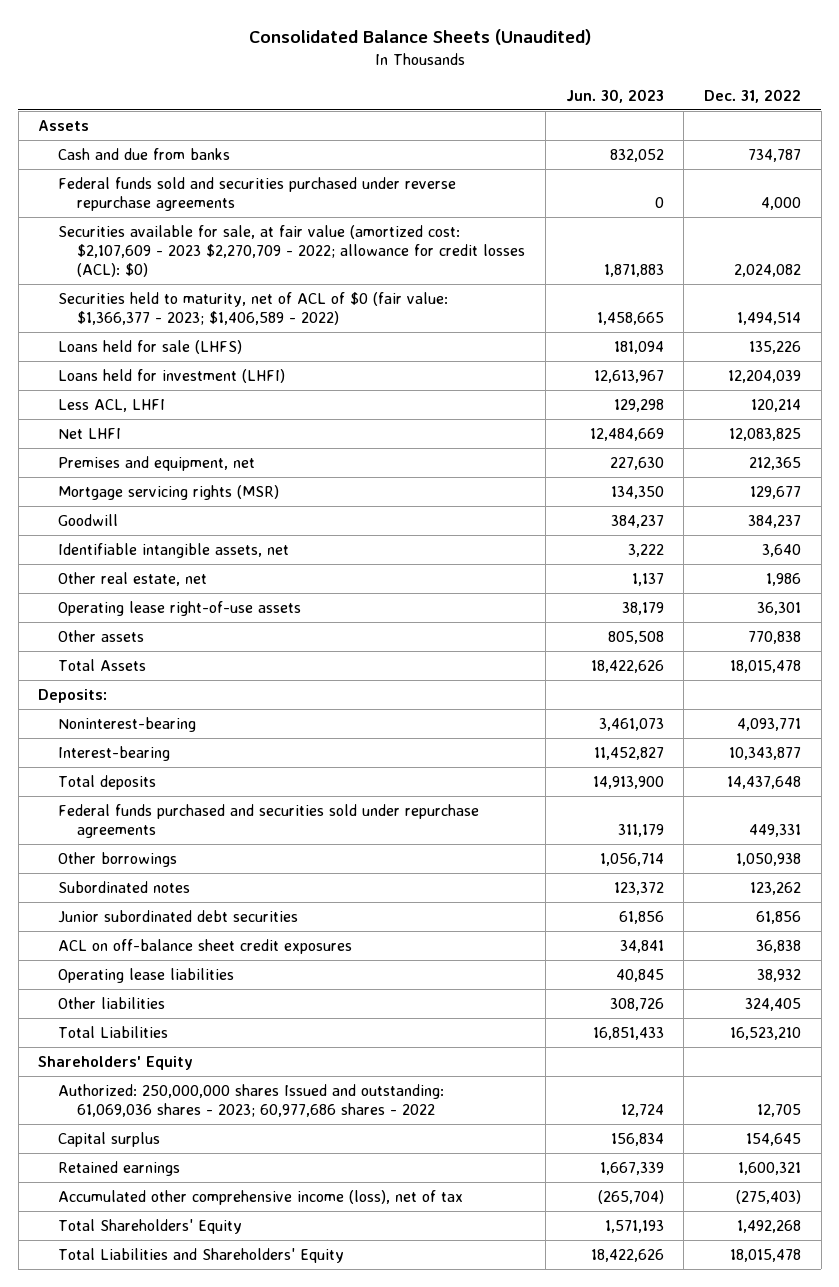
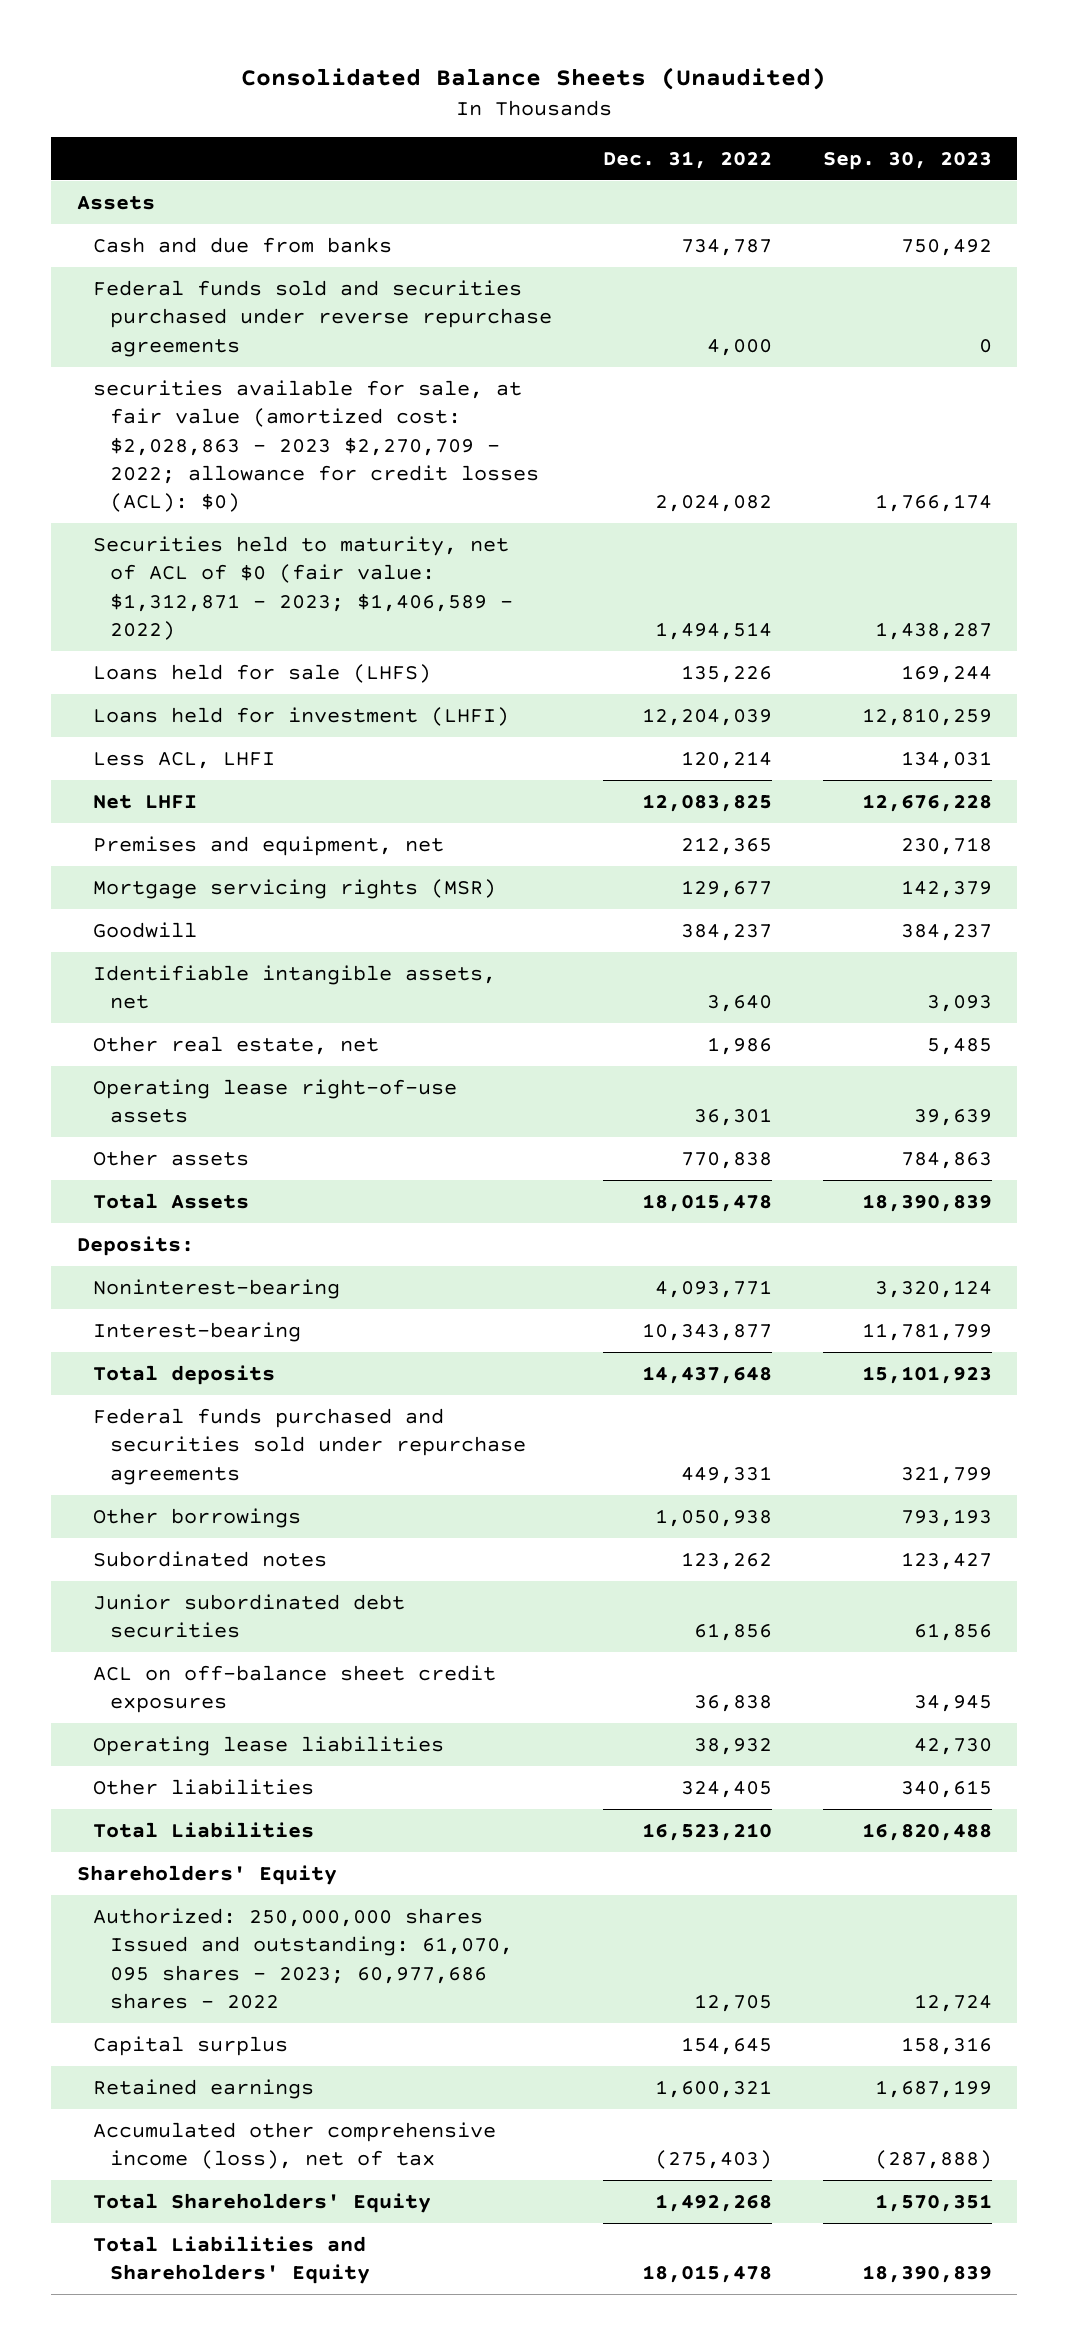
[565,88,664,103] Jun. 30, 2023 -> none
none -> [822,151,992,170] Sep. 30, 2023
[57,224,526,278] Securities available for sale, at fair value (amortized cost: $2,107,609 - 2023 $2,270,709 - 2022; allowance for credit losses (ACL): $0) -> [93,379,539,513] securities available for sale, at fair value (amortized cost: $2,028,863 - 2023 $2,270,709 - 2022; allowance for credit losses (ACL): $0)
[57,291,448,326] Securities held to maturity, net of ACL of $0 (fair value: $1,366,377 - 2023; $1,406,589 - 2022) -> [93,535,513,640] Securities held to maturity, net of ACL of $0 (fair value: $1,312,871 - 2023; $1,406,589 - 2022)
[57,1083,444,1118] Authorized: 250,000,000 shares Issued and outstanding: 61,069,036 shares - 2023; 60,977,686 shares - 2022 -> [93,1907,513,2009] Authorized: 250,000,000 shares Issued and outstanding: 61,070, 095 shares - 2023; 60,977,686 shares - 2022

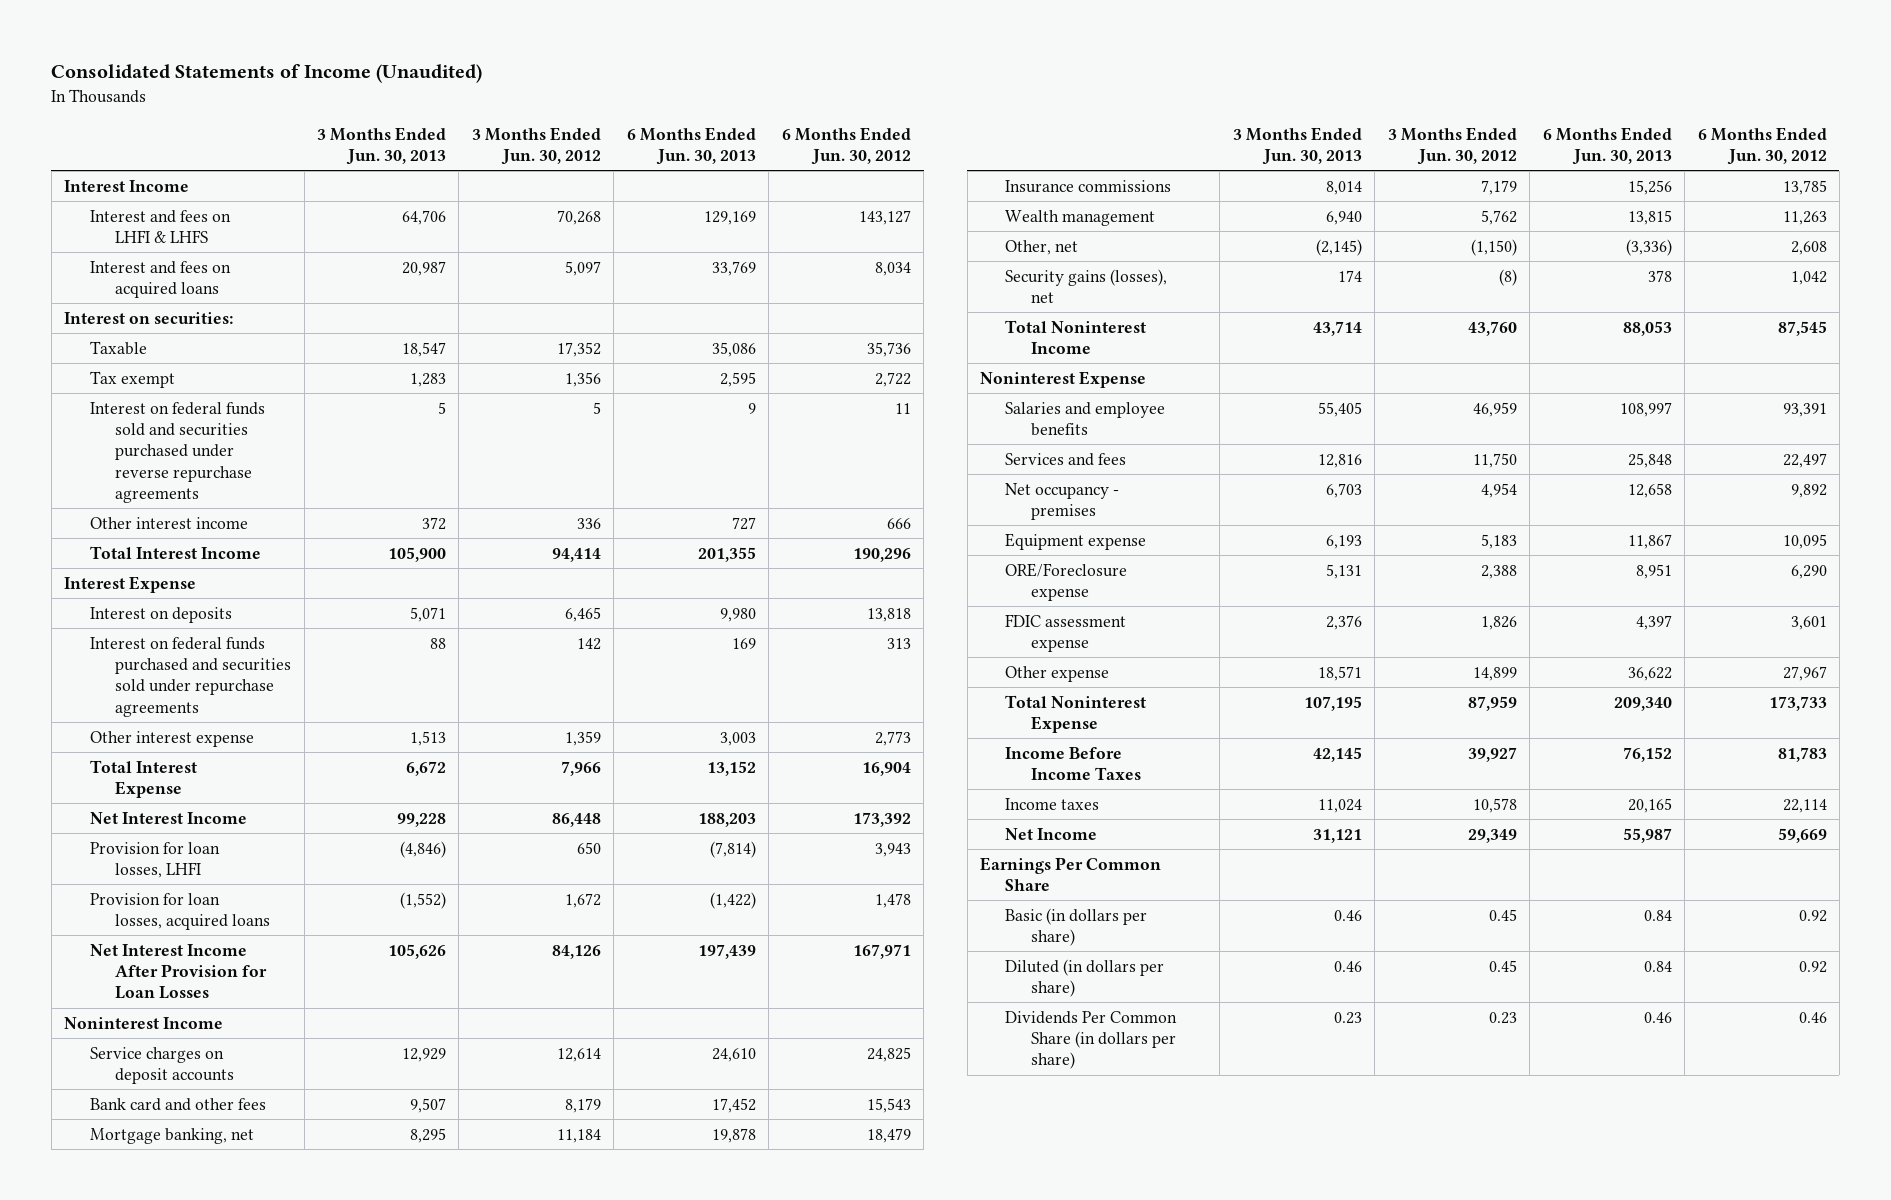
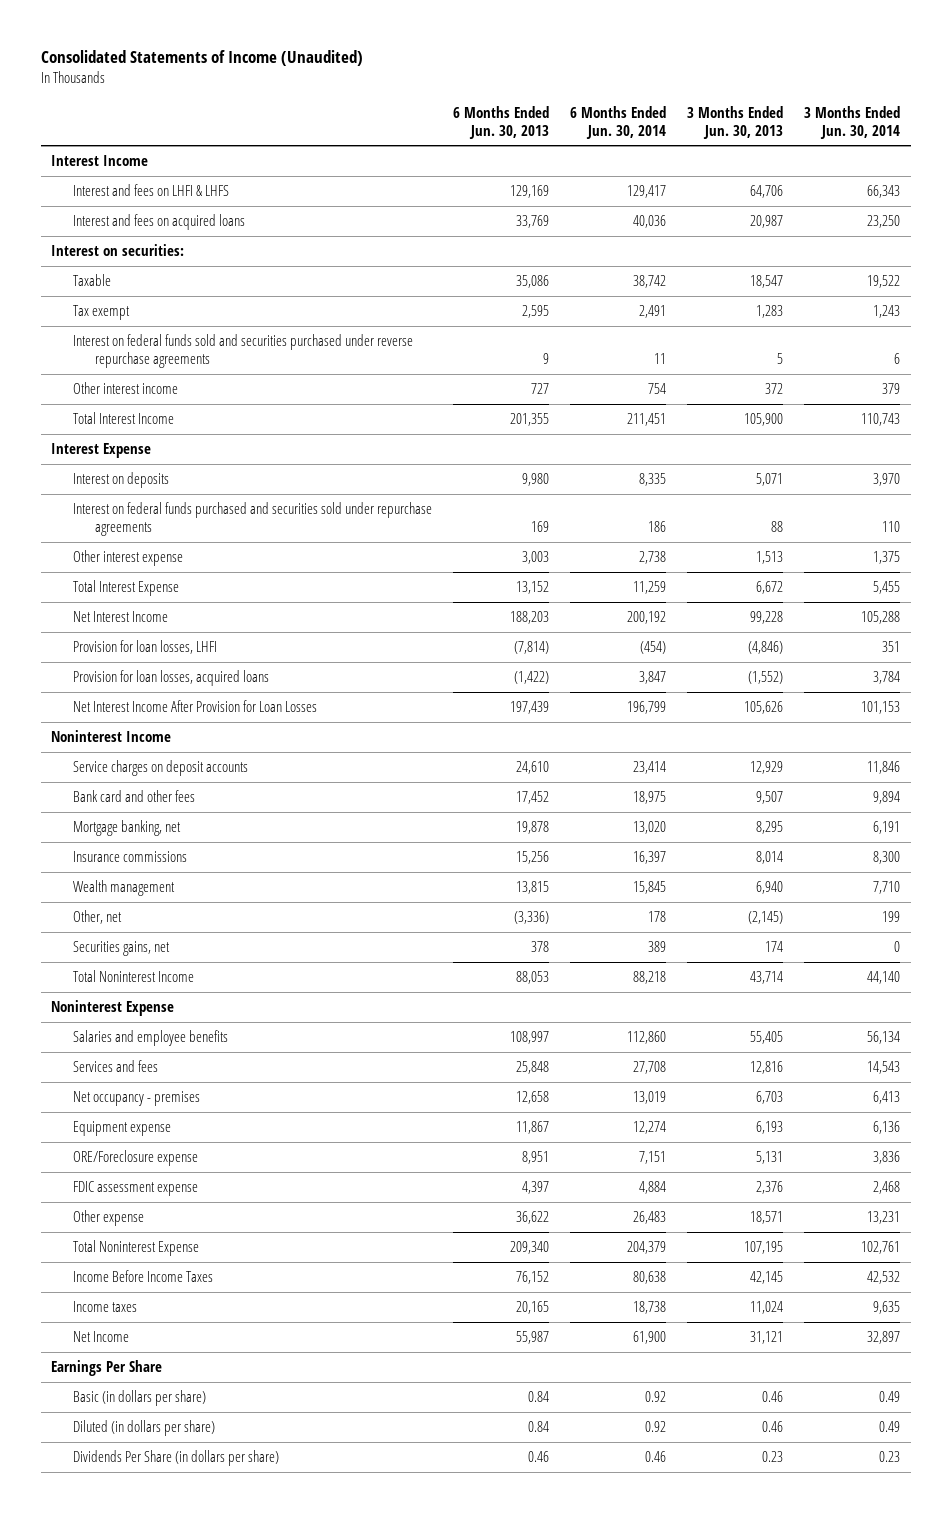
[471,126,601,166] 3 Months Ended Jun. 30, 2012 -> none
[781,126,911,166] 6 Months Ended Jun. 30, 2012 -> none
none -> [570,105,667,139] 6 Months Ended Jun. 30, 2014
none -> [804,105,901,139] 3 Months Ended Jun. 30, 2014
[1005,268,1168,303] Security gains (losses), net -> [72,940,170,956] Securities gains, net
[980,856,1162,891] Earnings Per Common Share -> [51,1359,163,1376] Earnings Per Share
[1005,1010,1178,1070] Dividends Per Common Share (in dollars per share) -> [72,1449,279,1466] Dividends Per Share (in dollars per share)

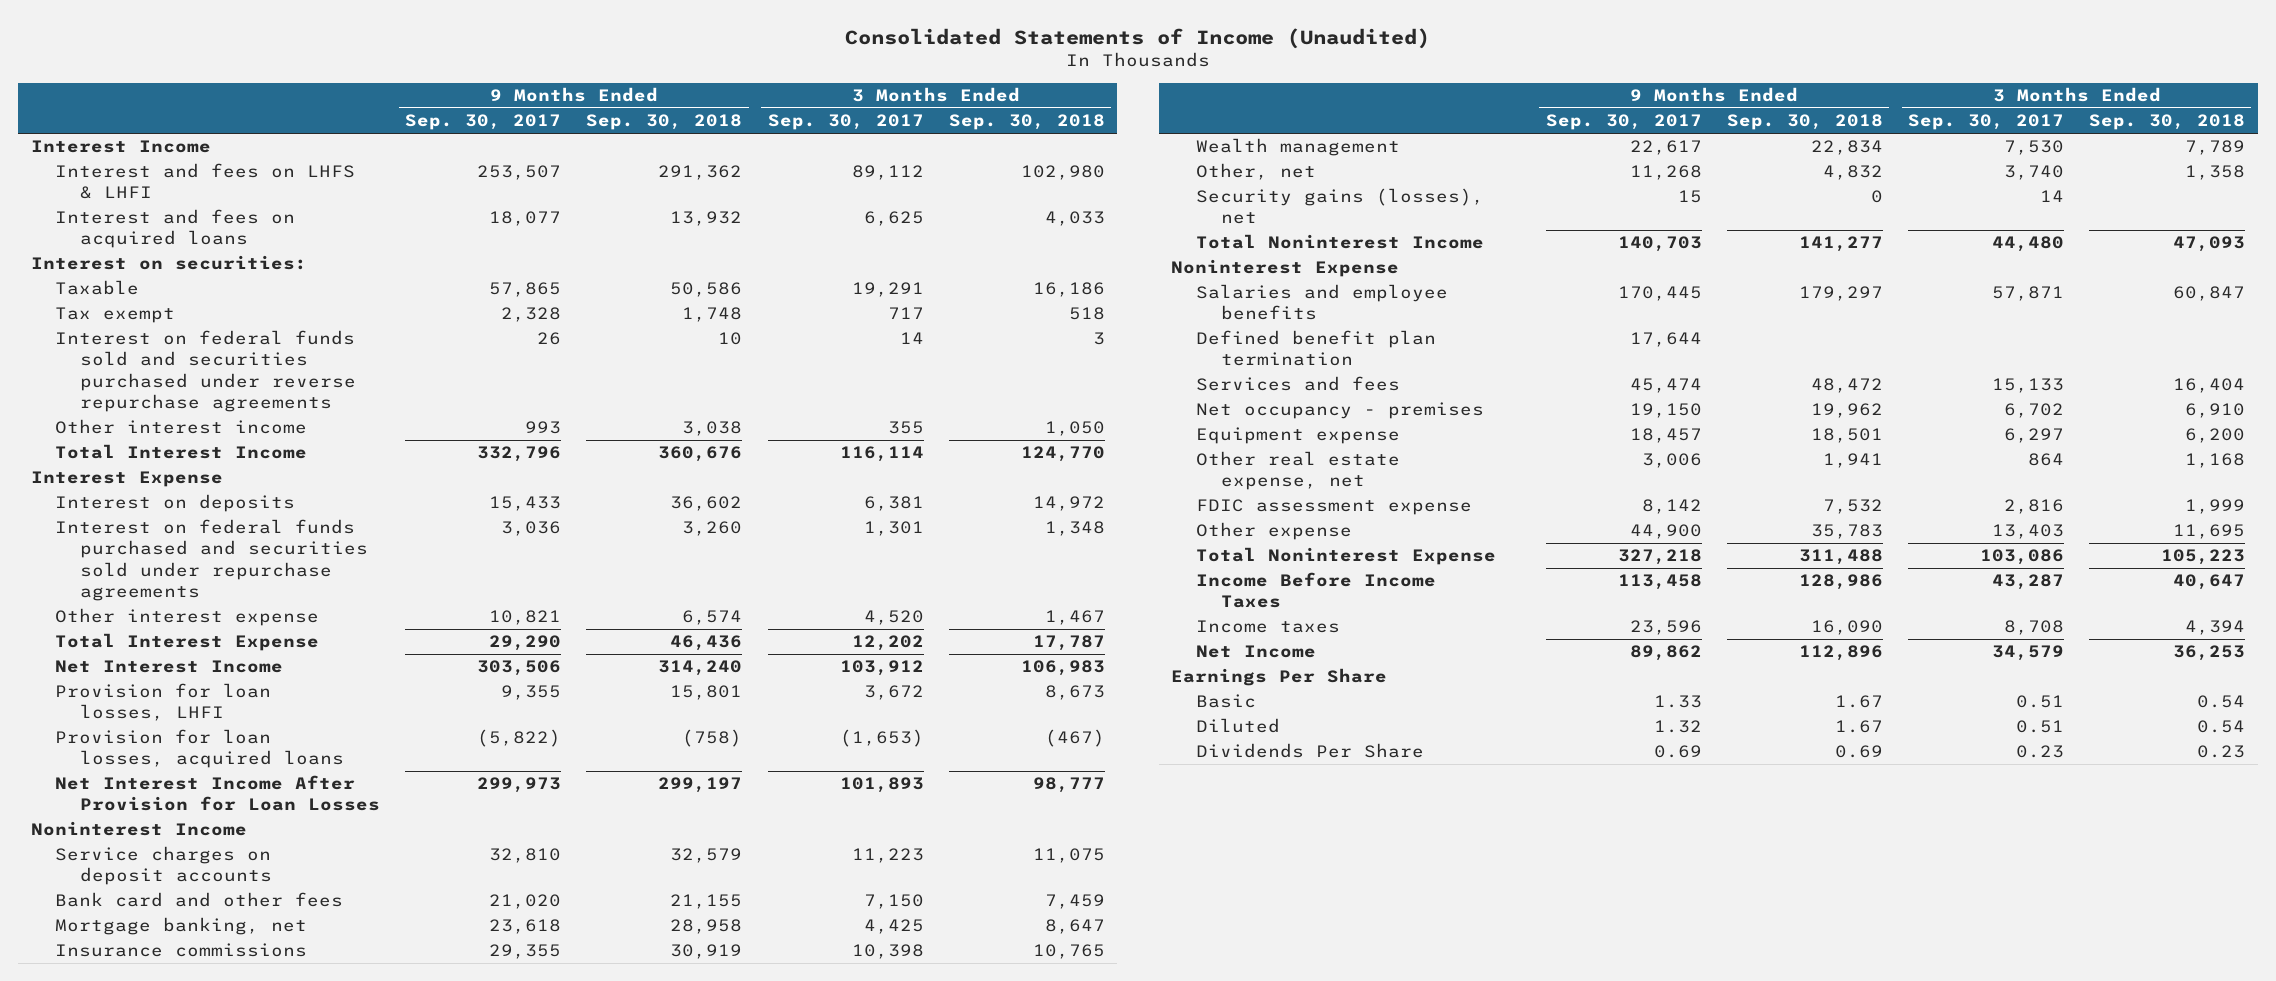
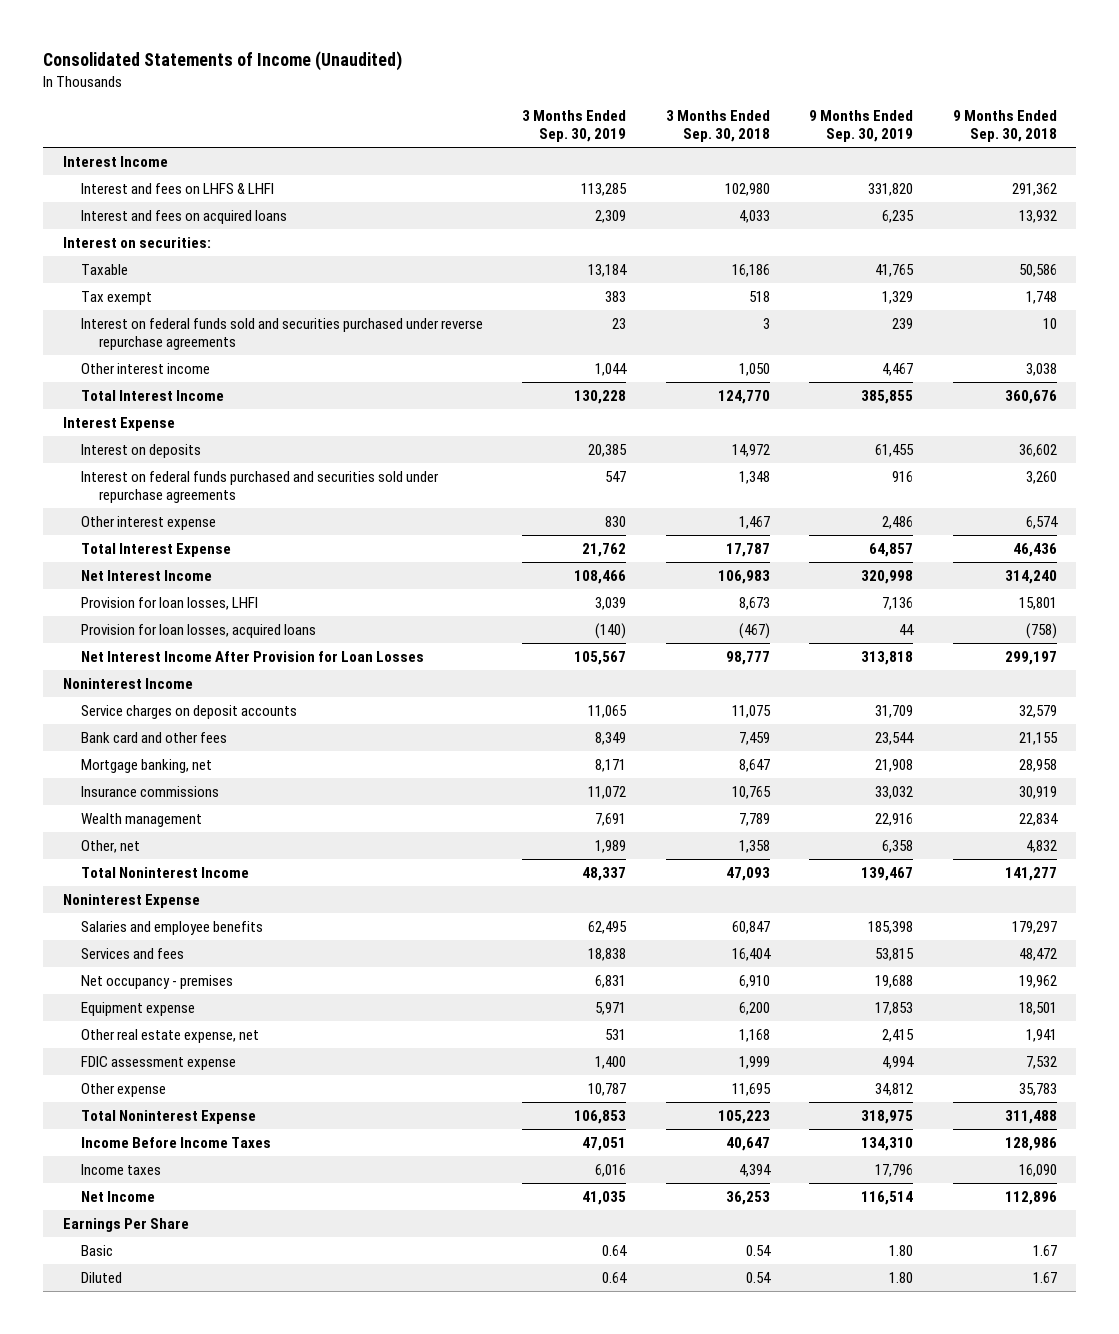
[405,114,562,131] Sep. 30, 2017 -> none
[767,114,924,131] Sep. 30, 2017 -> none
none -> [522,109,627,143] 3 Months Ended Sep. 30, 2019
none -> [809,109,914,143] 9 Months Ended Sep. 30, 2019
[1195,188,1484,225] Security gains (losses), net -> none
[1195,330,1436,367] Defined benefit plan termination -> none
[1195,743,1424,759] Dividends Per Share -> none

